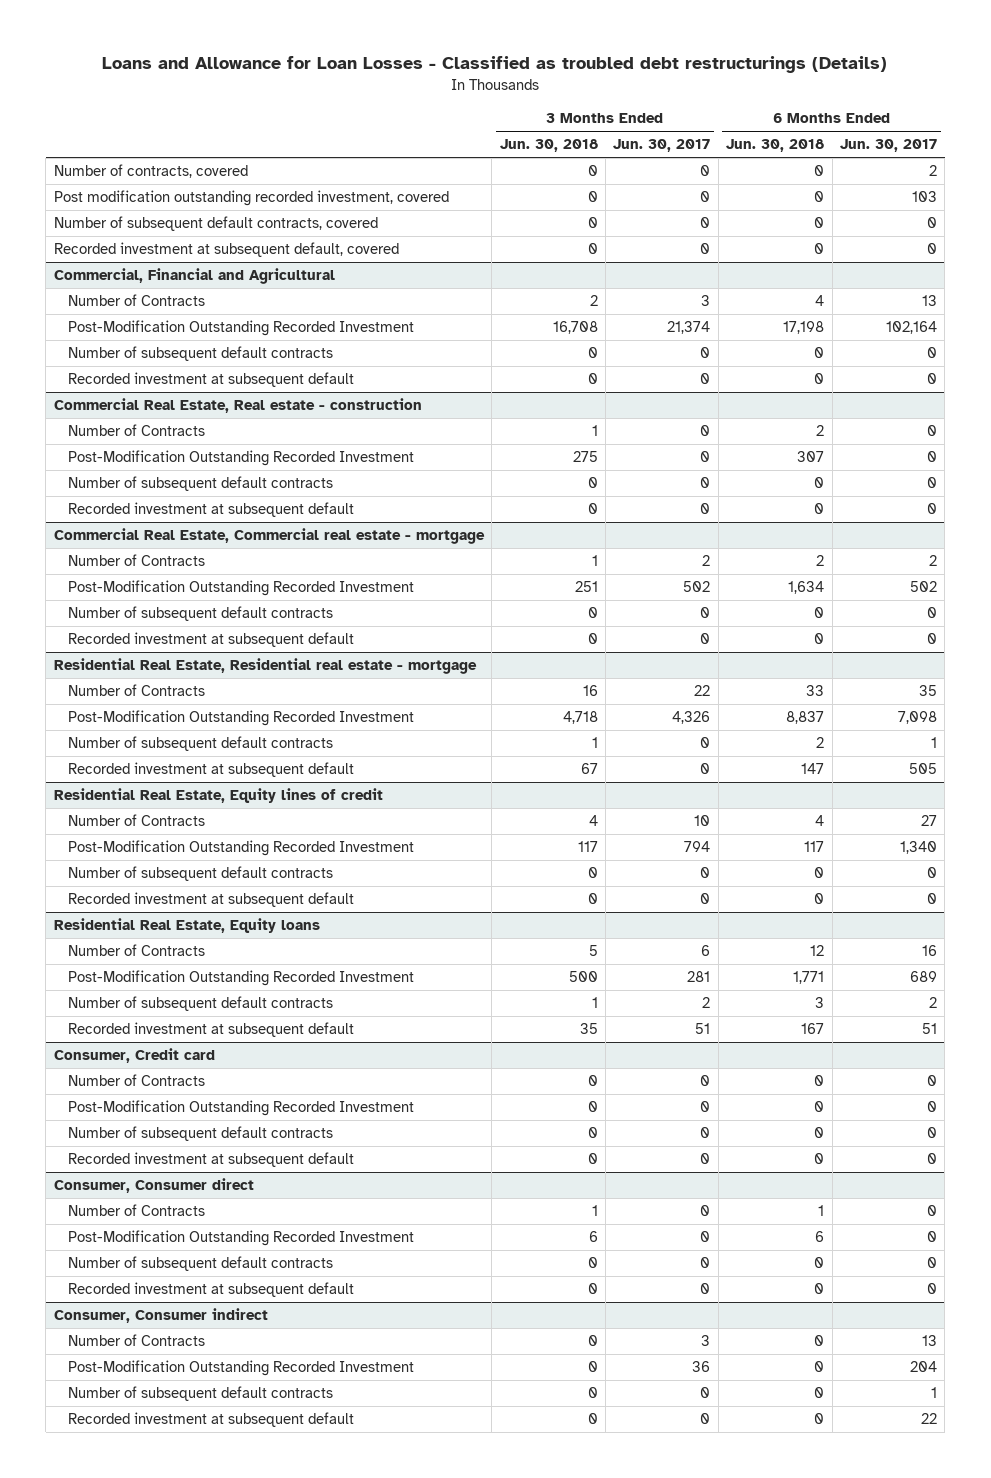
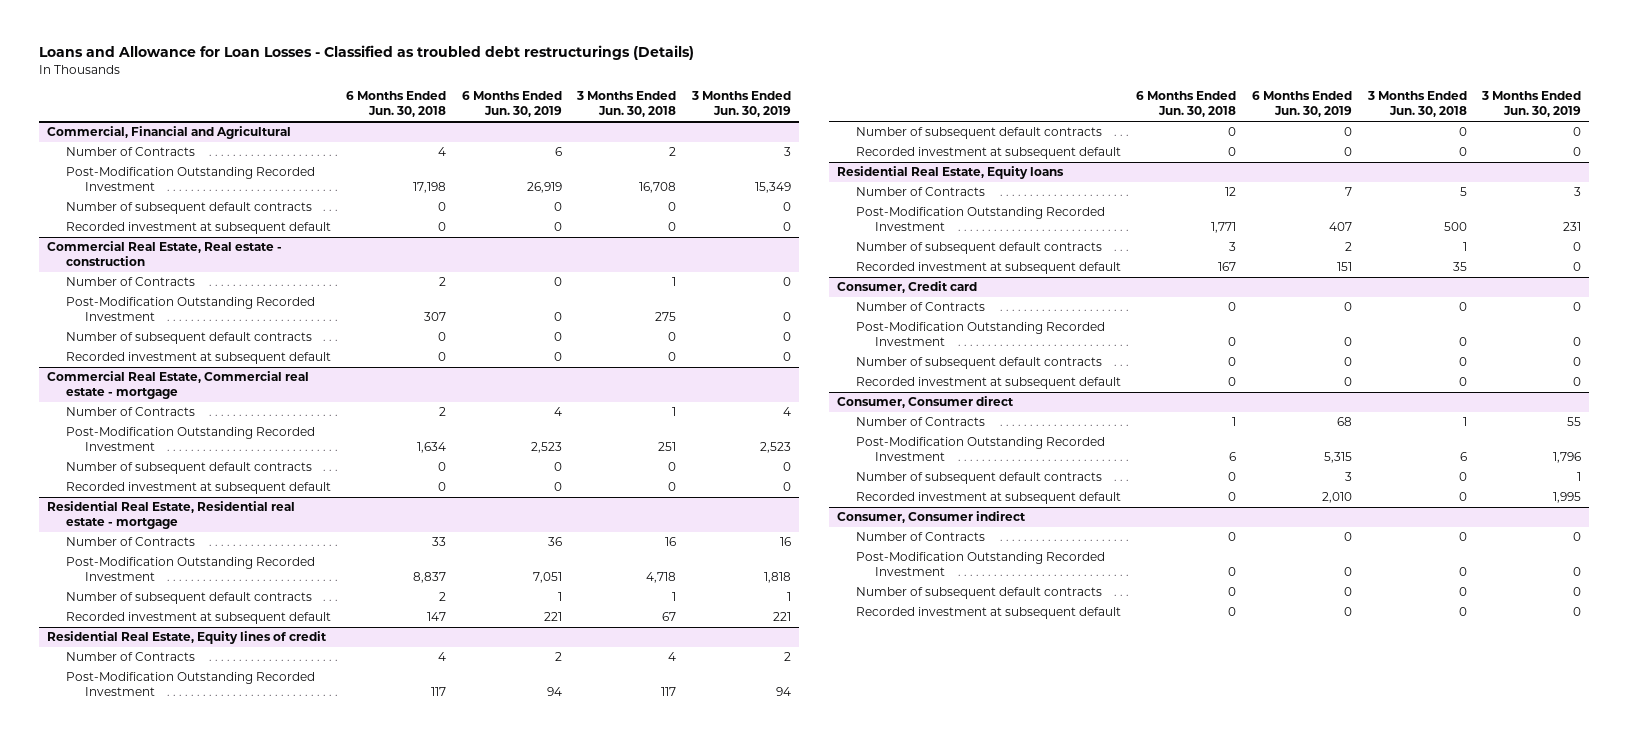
[613,139,711,153] Jun. 30, 2017 -> none
[839,139,937,153] Jun. 30, 2017 -> none
none -> [461,91,562,118] 6 Months Ended Jun. 30, 2019
none -> [691,91,792,118] 3 Months Ended Jun. 30, 2019
[53,164,248,179] Number of contracts, covered -> none
[53,190,449,207] Post modification outstanding recorded investment, covered -> none
[53,216,378,232] Number of subsequent default contracts, covered -> none
[53,242,399,258] Recorded investment at subsequent default, covered -> none

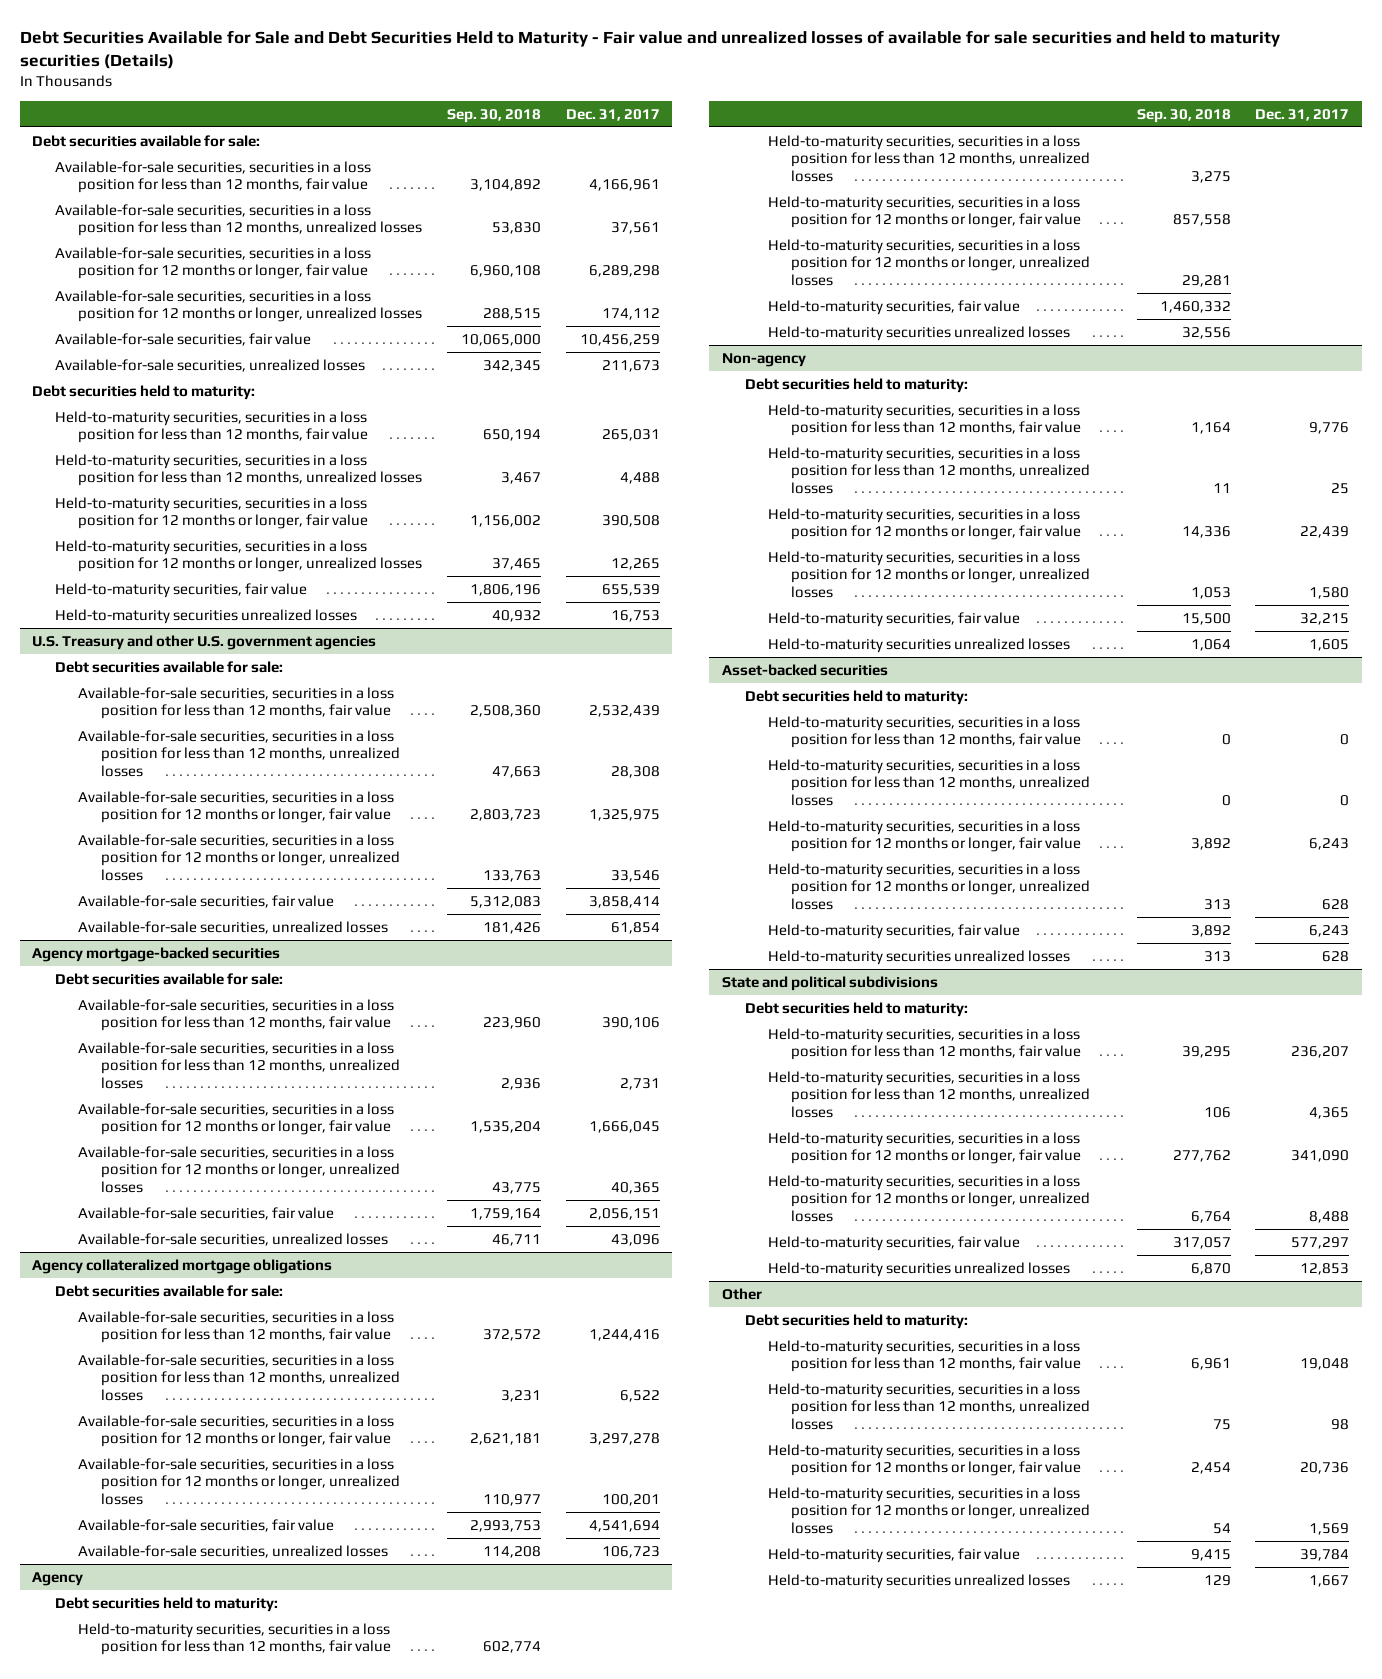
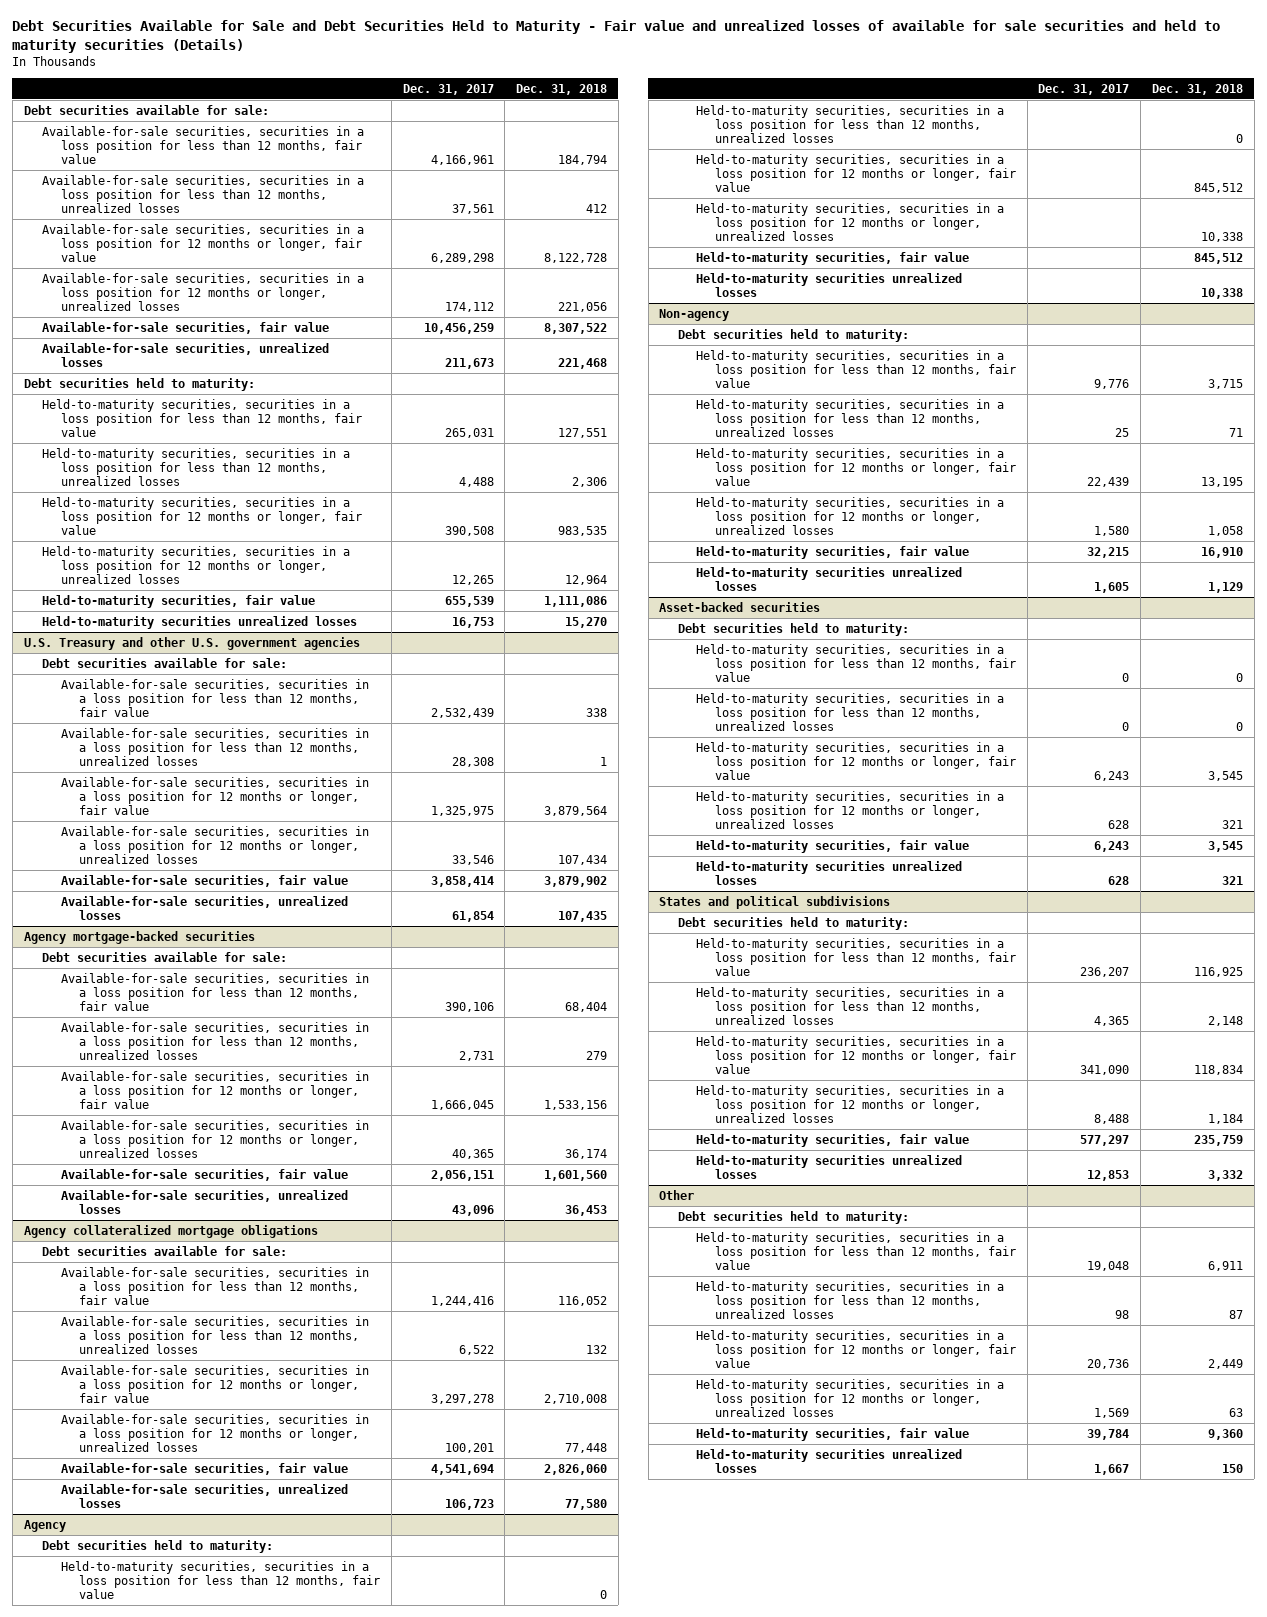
[447,108,542,123] Sep. 30, 2018 -> none
none -> [516,83,608,95] Dec. 31, 2018
[721,975,938,991] State and political subdivisions -> [659,895,891,909] States and political subdivisions

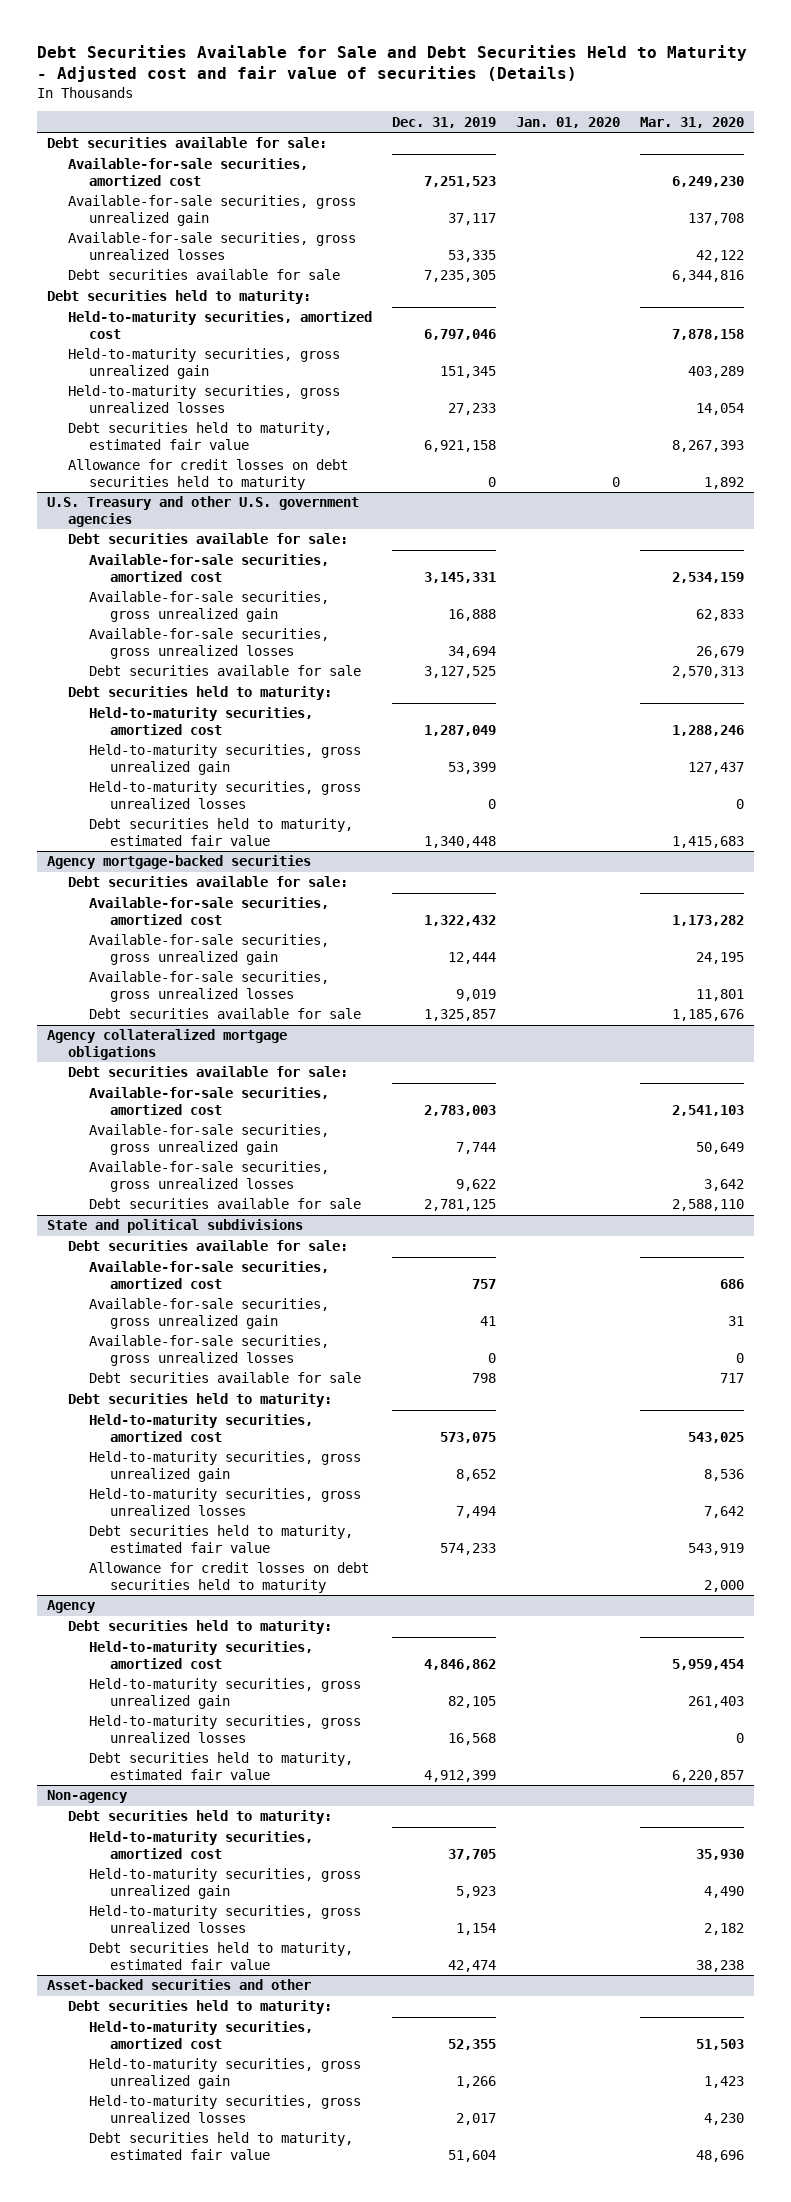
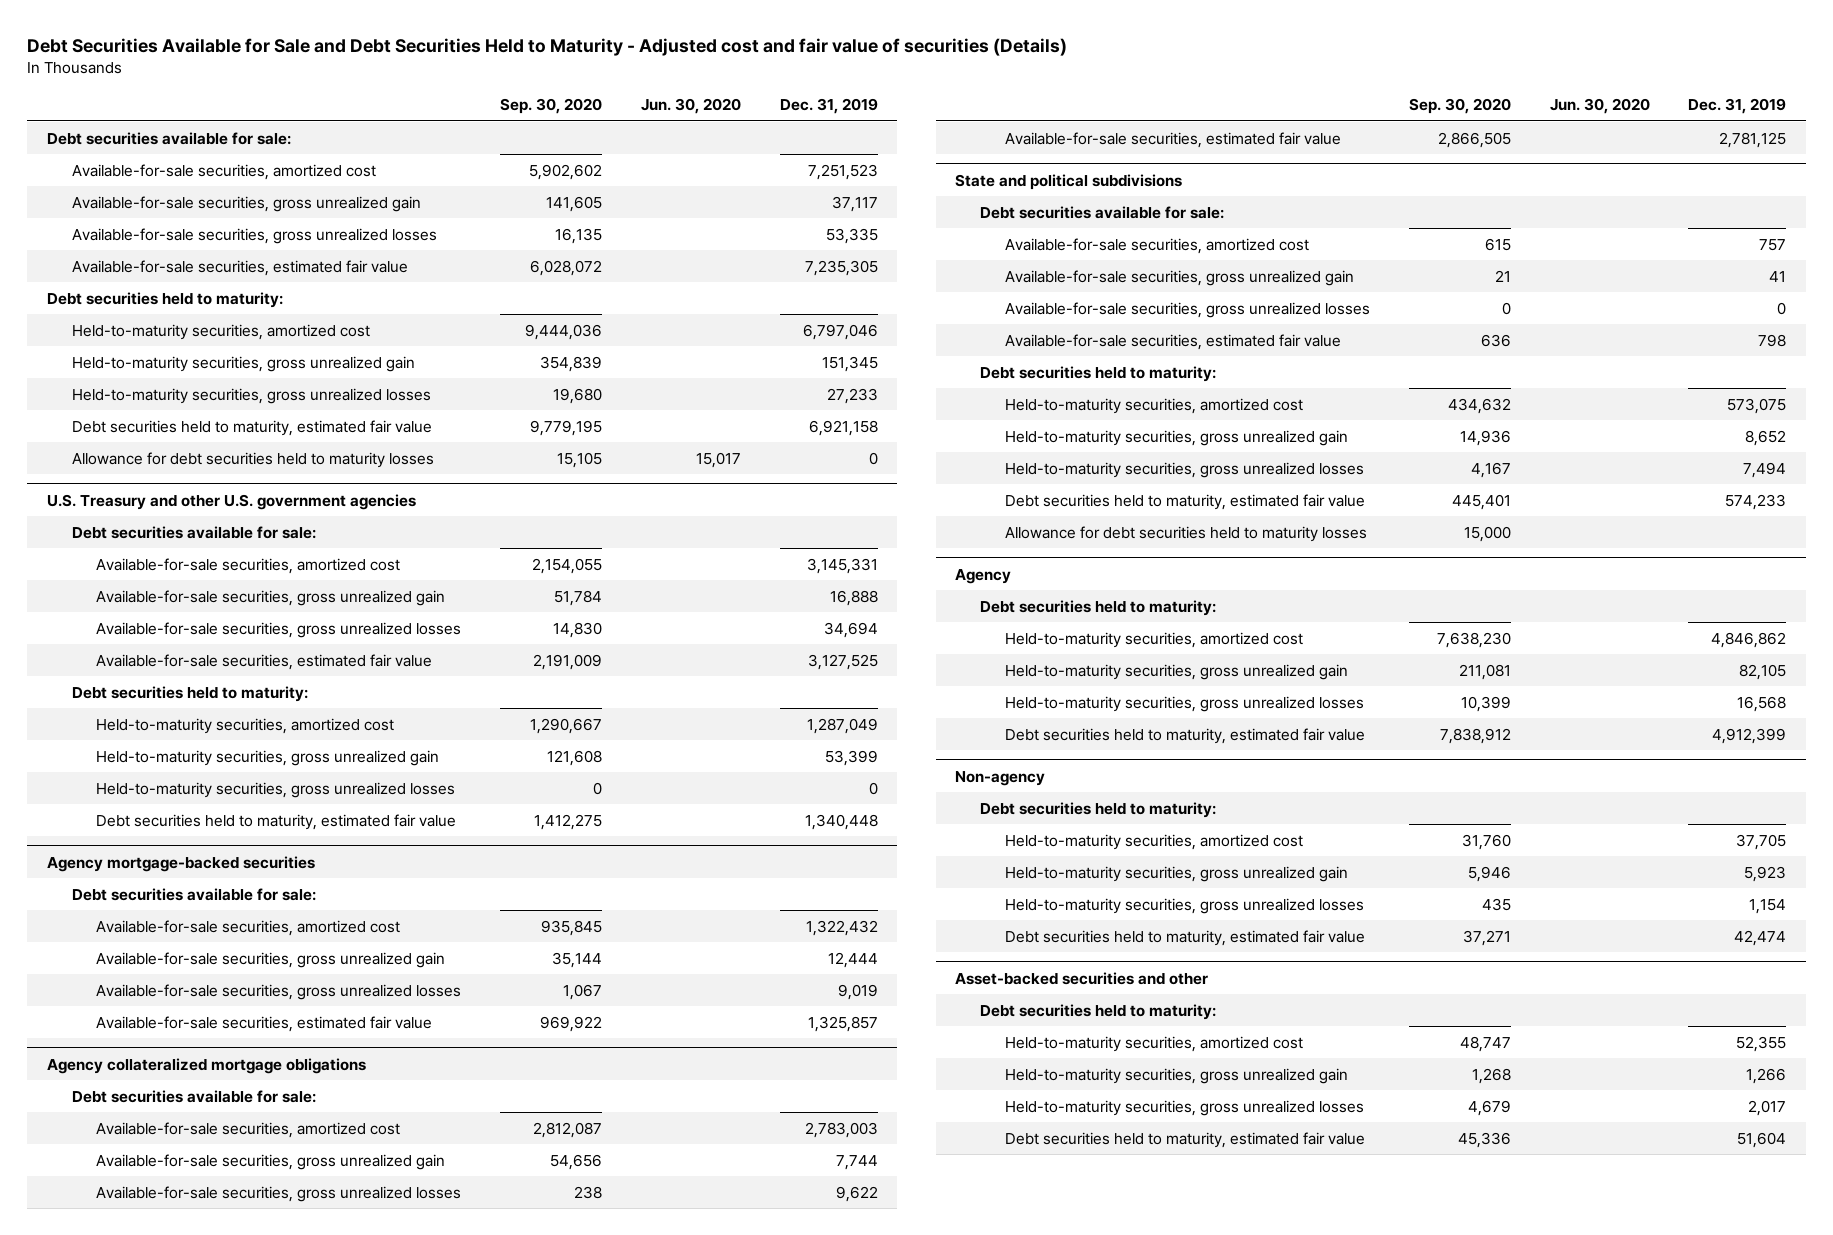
[516,116,621,128] Jan. 01, 2020 -> none
[640,116,745,128] Mar. 31, 2020 -> none
none -> [500,98,603,115] Sep. 30, 2020
none -> [640,98,741,115] Jun. 30, 2020
[68,269,341,281] Debt securities available for sale -> [71,259,408,276] Available-for-sale securities, estimated fair value
[68,459,349,490] Allowance for credit losses on debt securities held to maturity -> [71,451,434,468] Allowance for debt securities held to maturity losses
[89,665,362,677] Debt securities available for sale -> [96,653,433,670] Available-for-sale securities, estimated fair value
[89,1008,362,1020] Debt securities available for sale -> [96,1015,433,1032] Available-for-sale securities, estimated fair value
[89,1198,362,1210] Debt securities available for sale -> [1005,131,1342,148] Available-for-sale securities, estimated fair value
[89,1372,362,1384] Debt securities available for sale -> [1005,333,1342,350] Available-for-sale securities, estimated fair value
[89,1562,370,1593] Allowance for credit losses on debt securities held to maturity -> [1005,525,1368,542] Allowance for debt securities held to maturity losses

